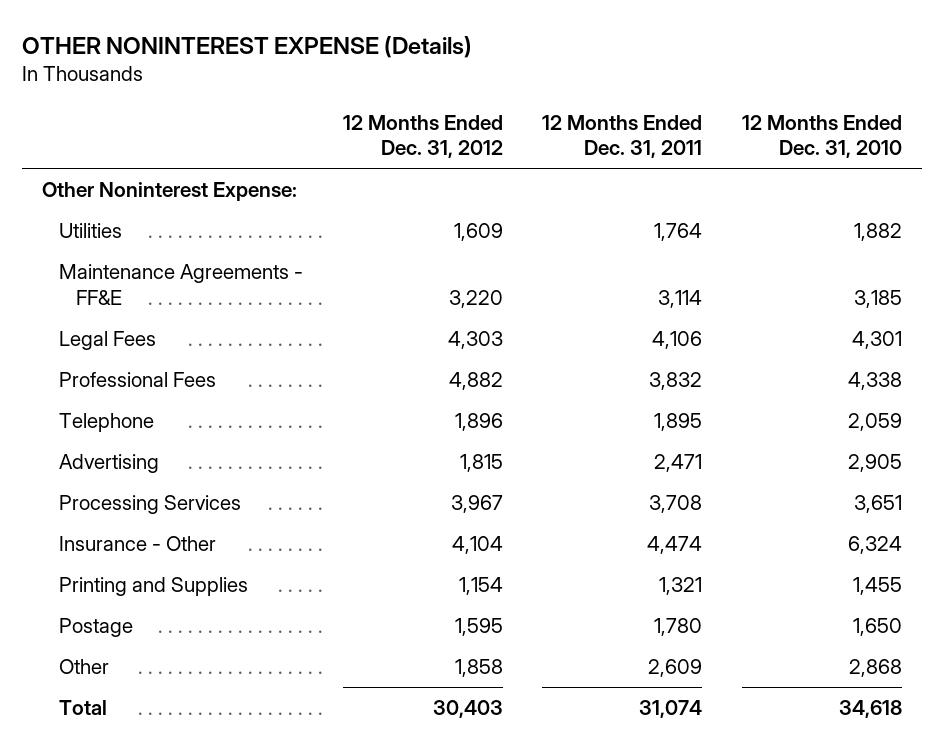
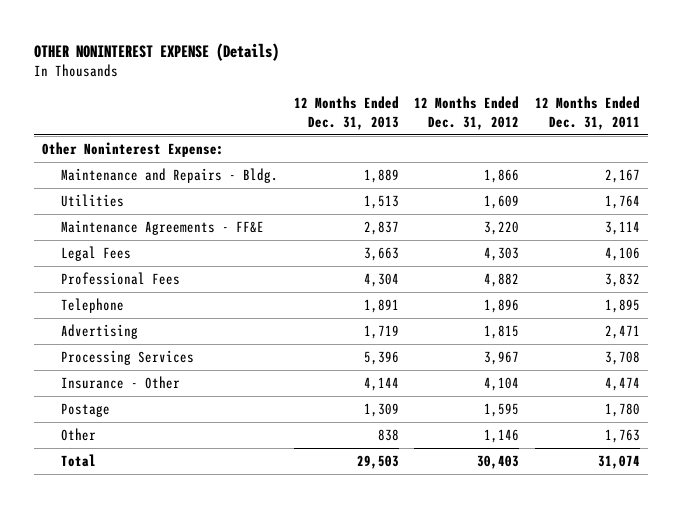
[742,114,903,159] 12 Months Ended Dec. 31, 2010 -> none
none -> [293,96,399,130] 12 Months Ended Dec. 31, 2013
none -> [60,167,278,183] Maintenance and Repairs - Bldg.
[58,577,248,597] Printing and Supplies -> none
[454,659,503,678] 1,858 -> [484,428,520,443] 1,146
[648,659,703,678] 2,609 -> [605,428,641,443] 1,763

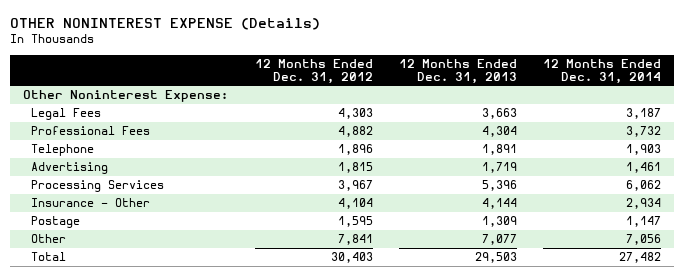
[535,96,641,130] 12 Months Ended Dec. 31, 2011 -> none
none -> [543,58,662,85] 12 Months Ended Dec. 31, 2014
[60,167,278,183] Maintenance and Repairs - Bldg. -> none
[60,193,124,207] Utilities -> none
[60,219,264,235] Maintenance Agreements - FF&E -> none
[377,428,399,441] 838 -> [481,234,517,246] 7,077
[484,428,520,443] 1,146 -> [337,234,373,246] 7,841

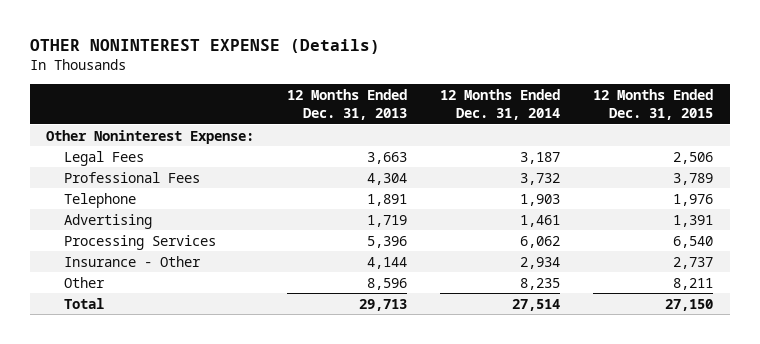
[254,58,373,85] 12 Months Ended Dec. 31, 2012 -> none
none -> [593,89,714,121] 12 Months Ended Dec. 31, 2015
[31,216,81,229] Postage -> none
[481,234,517,246] 7,077 -> [367,277,408,290] 8,596
[626,234,662,246] 7,056 -> [520,277,561,290] 8,235
[474,252,517,264] 29,503 -> [359,298,408,311] 29,713
[619,252,662,264] 27,482 -> [512,298,561,311] 27,514

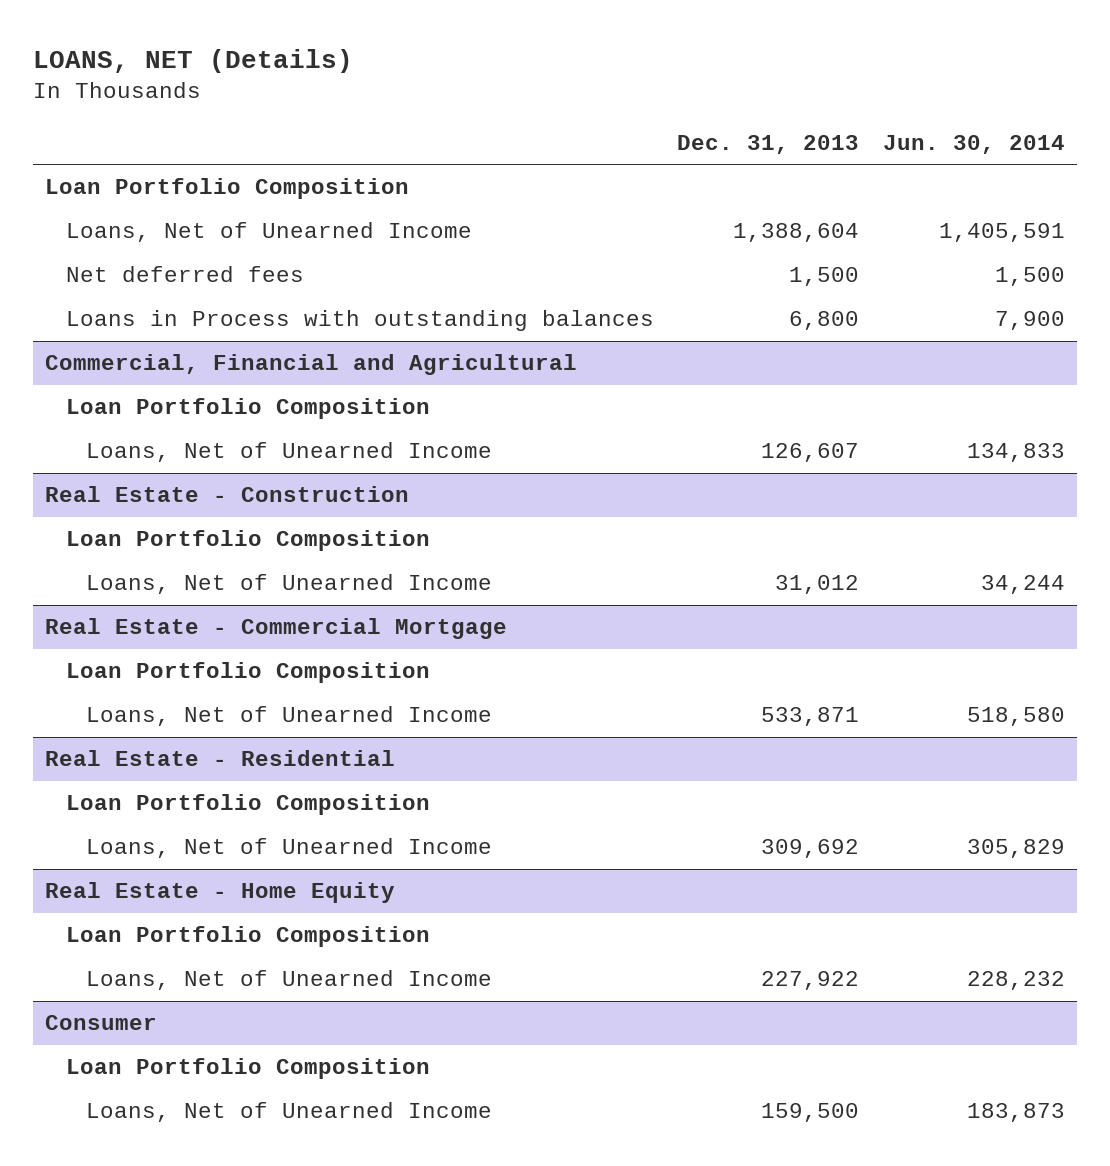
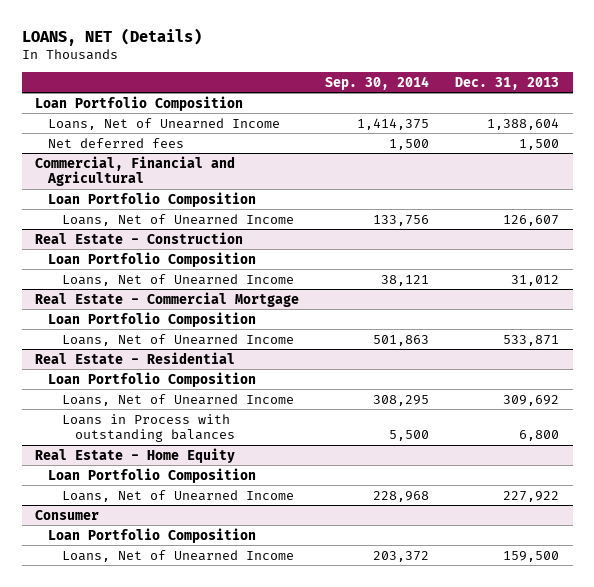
[883,135,1066,155] Jun. 30, 2014 -> none
none -> [325,75,430,90] Sep. 30, 2014
[65,310,654,332] Loans in Process with outstanding balances -> none
none -> [61,413,235,443] Loans in Process with outstanding balances

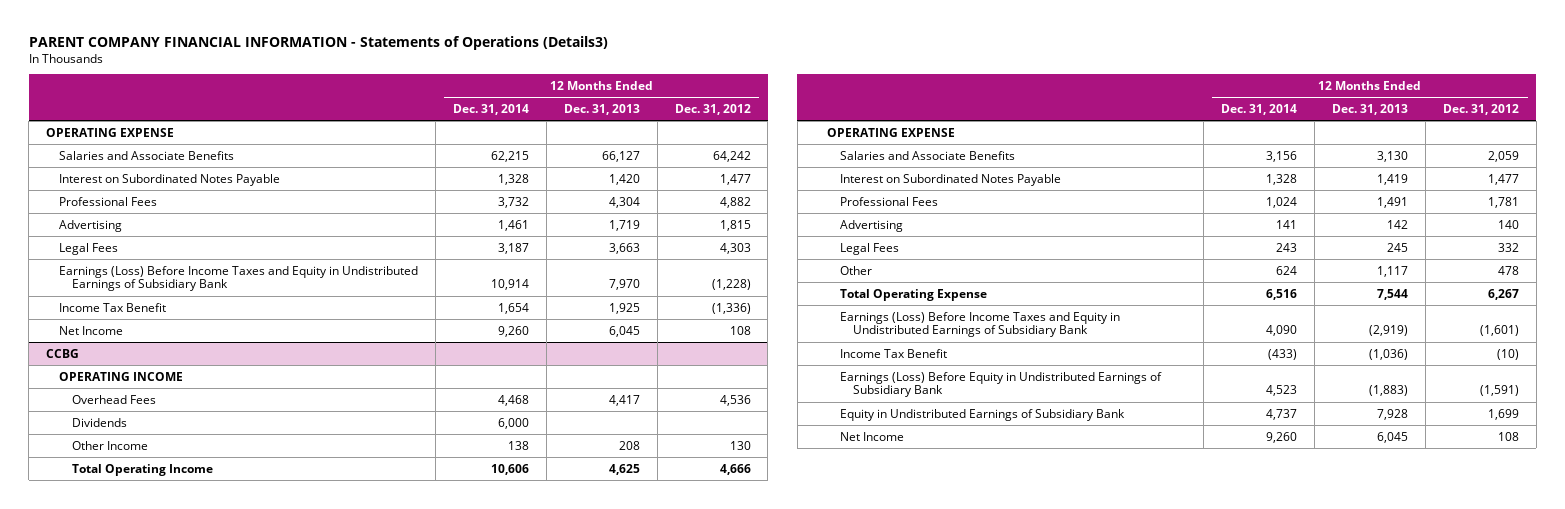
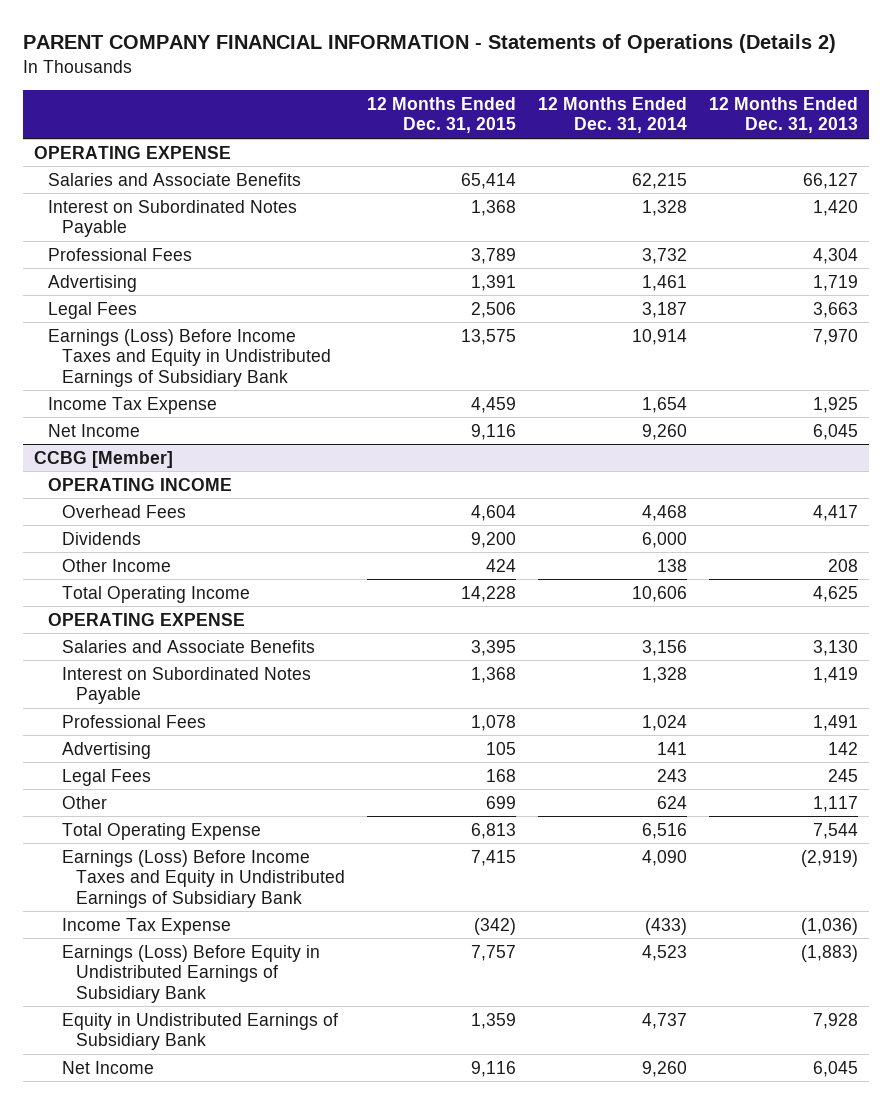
[28,35,608,50] PARENT COMPANY FINANCIAL INFORMATION - Statements of Operations (Details3) -> [22,34,836,54] PARENT COMPANY FINANCIAL INFORMATION - Statements of Operations (Details 2)
[674,104,751,116] Dec. 31, 2012 -> none
none -> [367,96,517,134] 12 Months Ended Dec. 31, 2015
[58,302,166,312] Income Tax Benefit -> [47,396,217,414] Income Tax Expense
[46,348,80,358] CCBG -> [33,450,173,468] CCBG [Member]
[840,348,948,358] Income Tax Benefit -> [61,917,231,935] Income Tax Expense

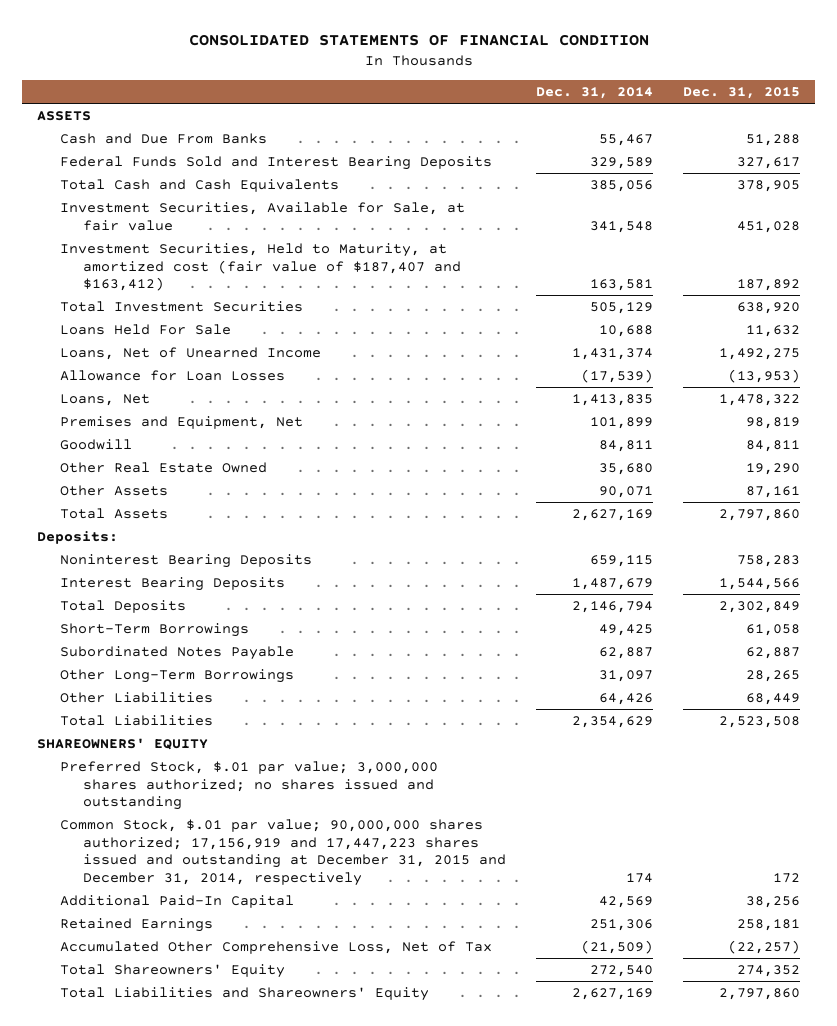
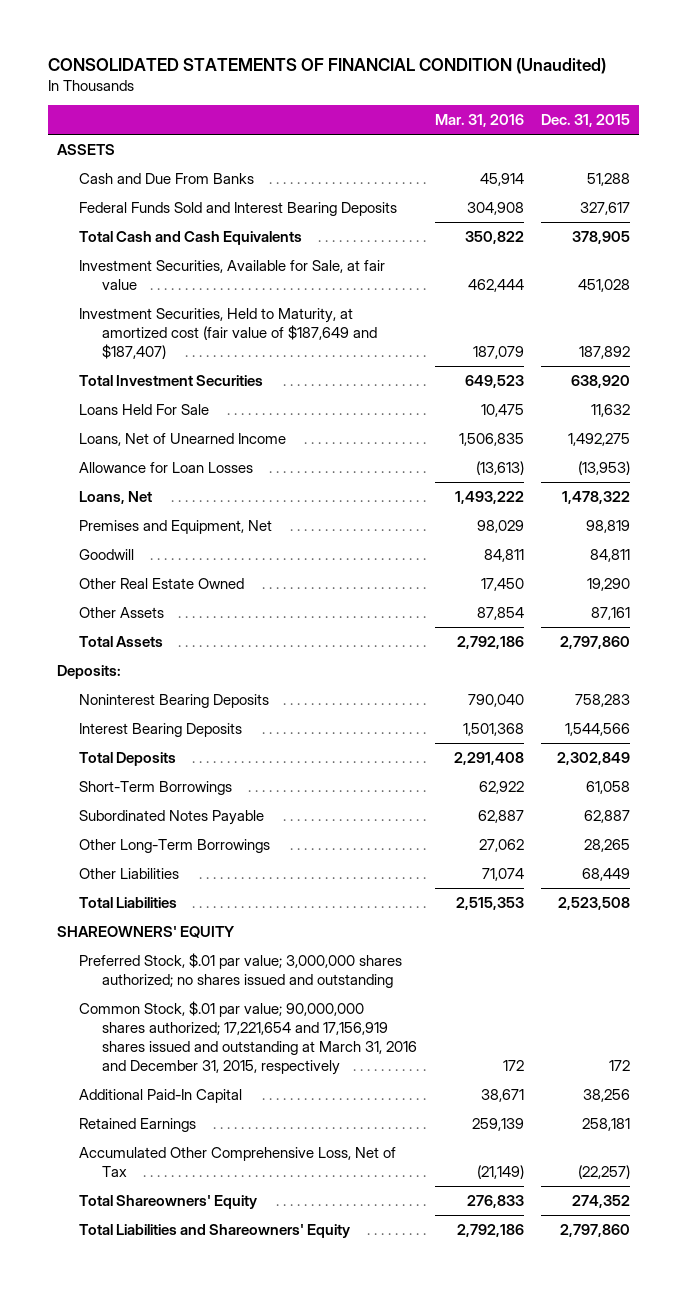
[188,33,649,46] CONSOLIDATED STATEMENTS OF FINANCIAL CONDITION -> [47,57,606,74] CONSOLIDATED STATEMENTS OF FINANCIAL CONDITION (Unaudited)
[536,86,654,99] Dec. 31, 2014 -> none
none -> [434,114,524,128] Mar. 31, 2016
[60,243,462,292] Investment Securities, Held to Maturity, at amortized cost (fair value of $187,407 and $163,412) -> [79,307,377,359] Investment Securities, Held to Maturity, at amortized cost (fair value of $187,649 and $187,407)
[60,819,507,886] Common Stock, $.01 par value; 90,000,000 shares authorized; 17,156,919 and 17,447,223 shares issued and outstanding at December 31, 2015 and December 31, 2014, respectively -> [79,1000,417,1075] Common Stock, $.01 par value; 90,000,000 shares authorized; 17,221,654 and 17,156,919 shares issued and outstanding at March 31, 2016 and December 31, 2015, respectively

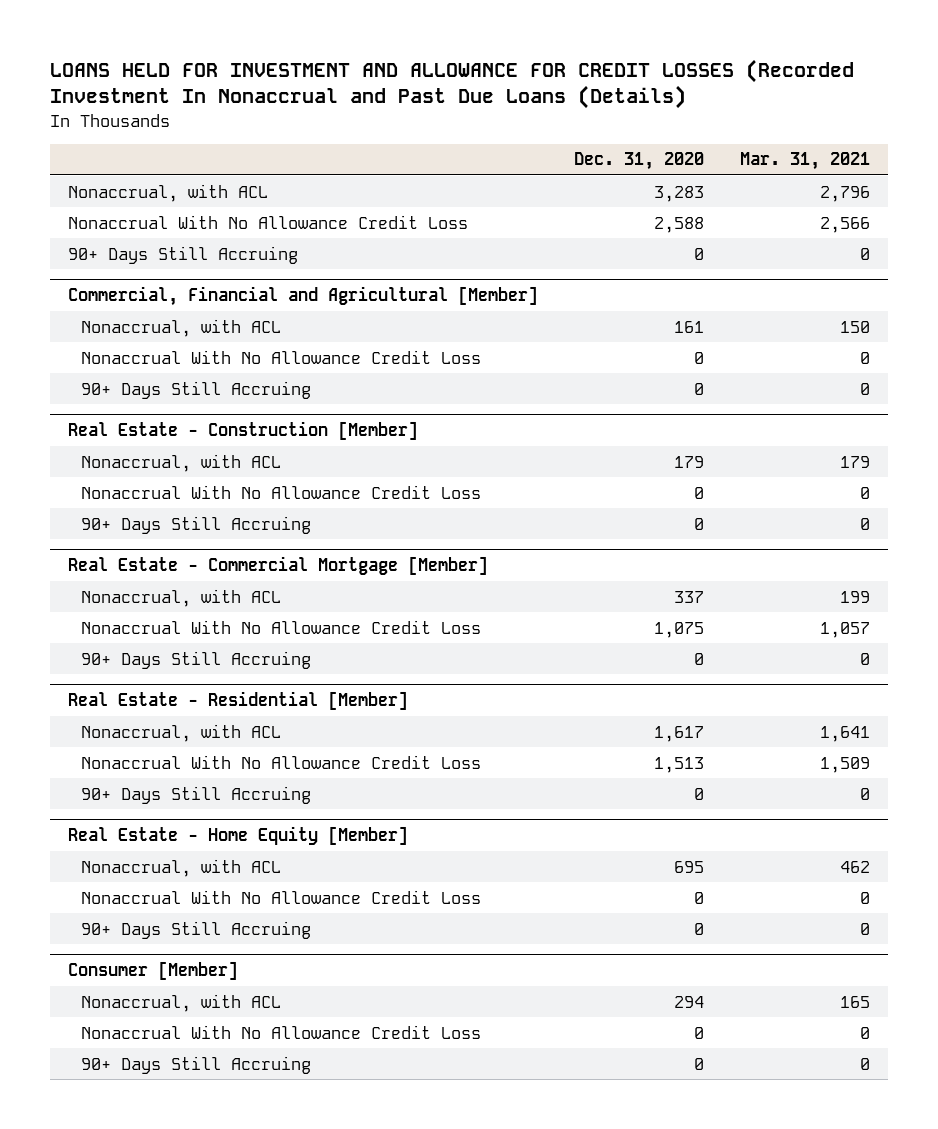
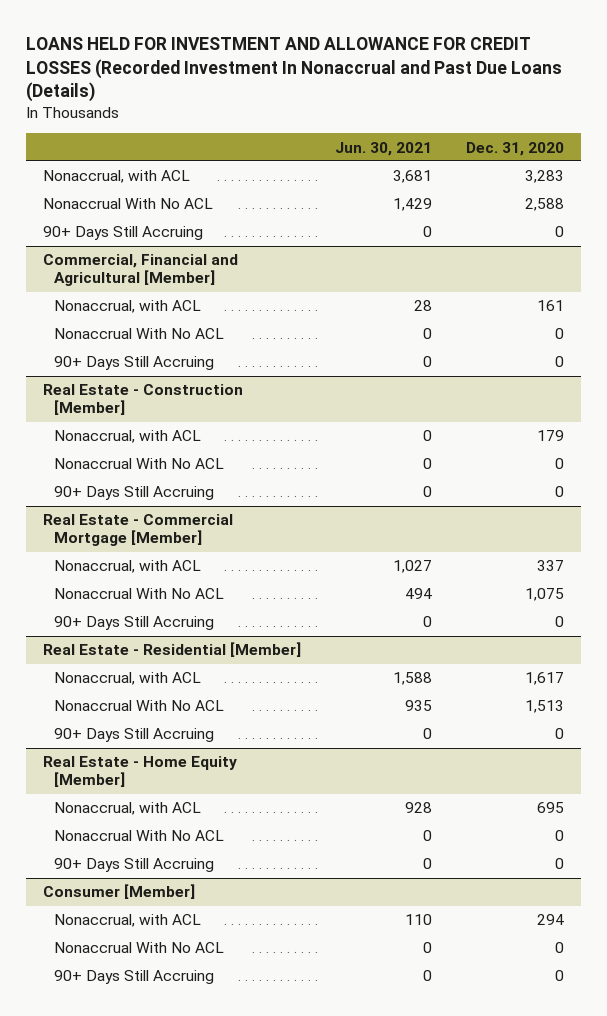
[740,152,871,171] Mar. 31, 2021 -> none
none -> [335,141,433,156] Jun. 30, 2021
[68,214,469,229] Nonaccrual With No Allowance Credit Loss -> [43,198,214,210] Nonaccrual With No ACL
[80,349,481,364] Nonaccrual With No Allowance Credit Loss -> [54,328,225,340] Nonaccrual With No ACL
[80,484,481,499] Nonaccrual With No Allowance Credit Loss -> [54,458,225,470] Nonaccrual With No ACL
[80,619,481,634] Nonaccrual With No Allowance Credit Loss -> [54,588,225,600] Nonaccrual With No ACL
[80,754,481,769] Nonaccrual With No Allowance Credit Loss -> [54,700,225,712] Nonaccrual With No ACL
[80,889,481,904] Nonaccrual With No Allowance Credit Loss -> [54,830,225,842] Nonaccrual With No ACL
[80,1024,481,1039] Nonaccrual With No Allowance Credit Loss -> [54,942,225,954] Nonaccrual With No ACL

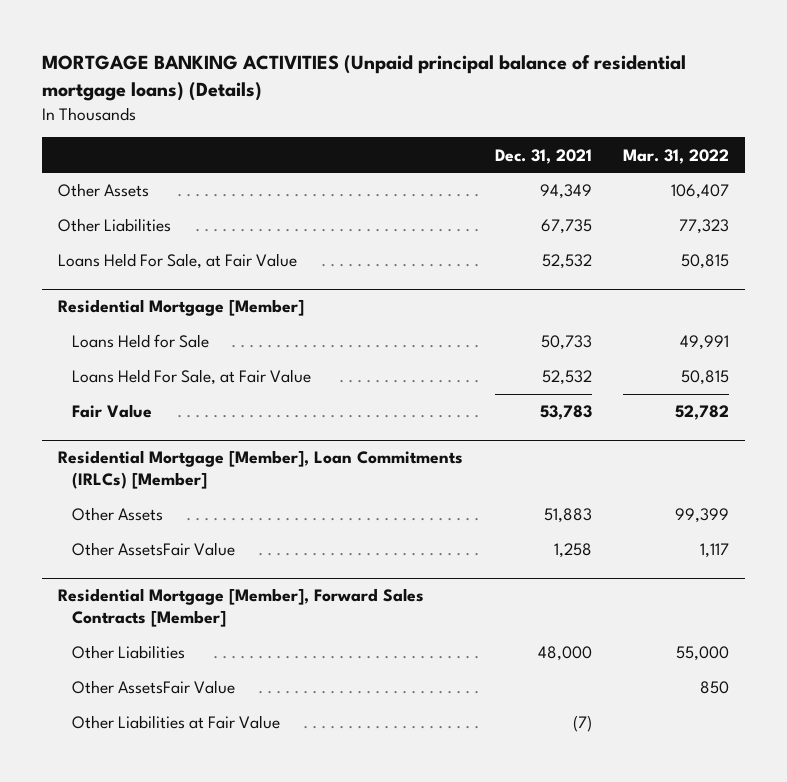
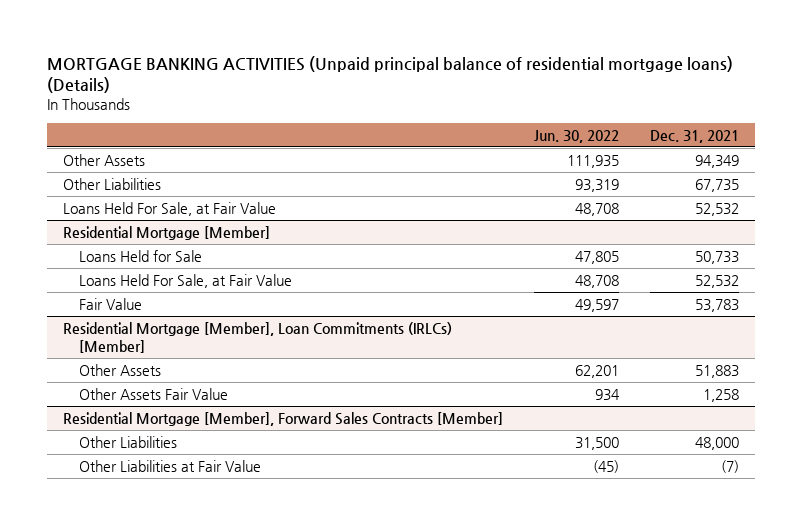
[623,148,730,164] Mar. 31, 2022 -> none
none -> [534,129,620,143] Jun. 30, 2022
[71,542,235,557] Other AssetsFair Value -> [78,387,228,400] Other Assets Fair Value
[71,680,235,695] Other AssetsFair Value -> none

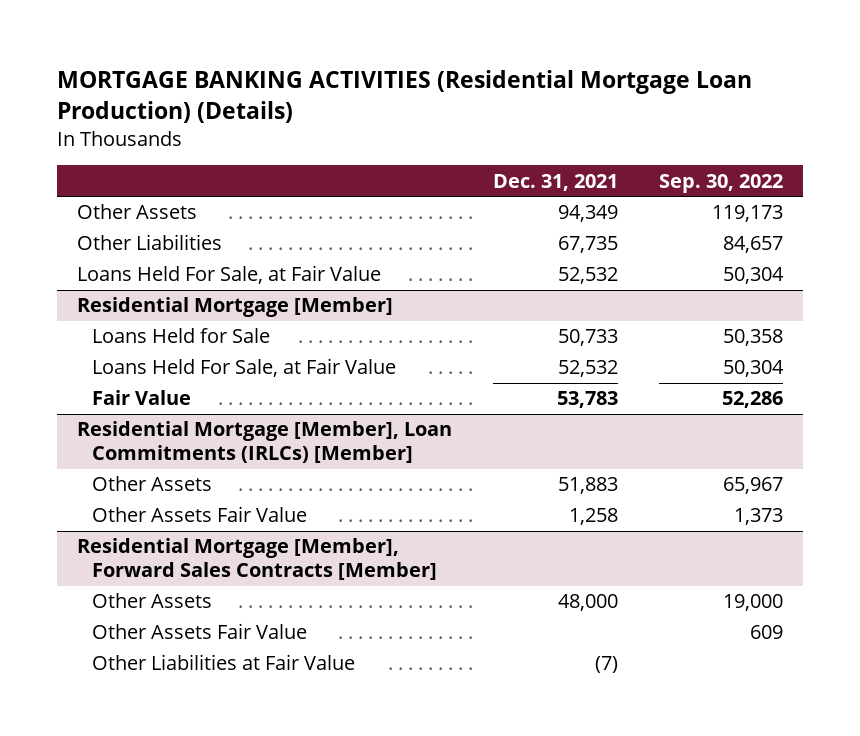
[47,55,734,94] MORTGAGE BANKING ACTIVITIES (Unpaid principal balance of residential mortgage loans) (Details) -> [56,69,752,123] MORTGAGE BANKING ACTIVITIES (Residential Mortgage Loan Production) (Details)
[534,129,620,143] Jun. 30, 2022 -> none
none -> [658,173,783,193] Sep. 30, 2022
[78,435,177,448] Other Liabilities -> none
none -> [92,593,213,609] Other Assets
none -> [92,623,308,640] Other Assets Fair Value

